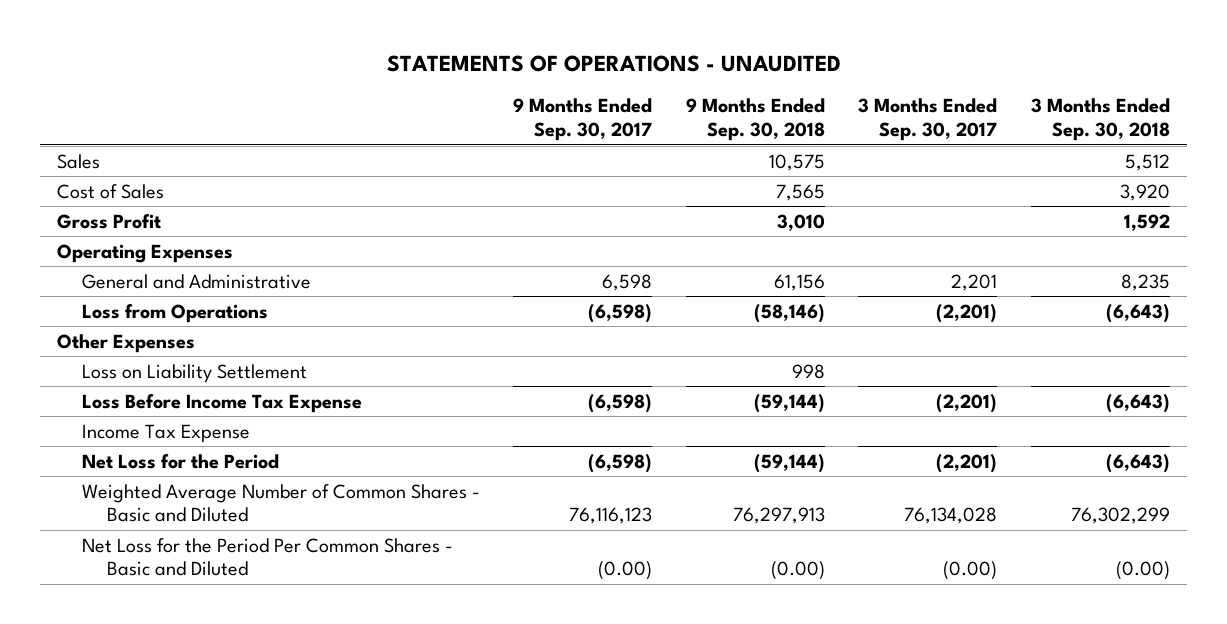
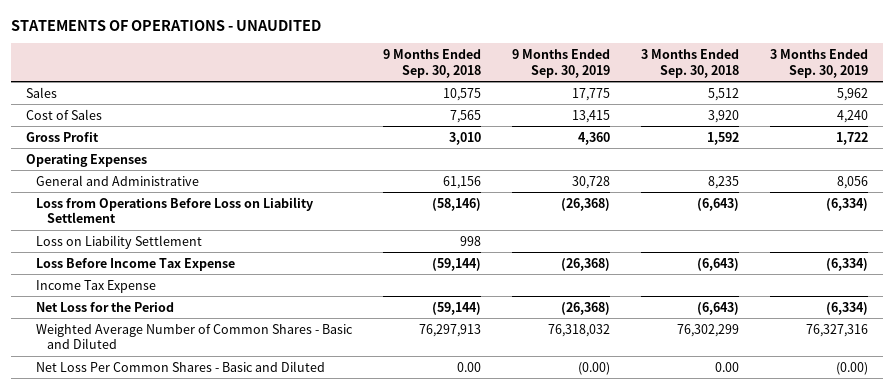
[513,98,653,142] 9 Months Ended Sep. 30, 2017 -> none
[858,98,998,142] 3 Months Ended Sep. 30, 2017 -> none
none -> [512,49,611,78] 9 Months Ended Sep. 30, 2019
none -> [769,49,868,78] 3 Months Ended Sep. 30, 2019
[57,333,196,353] Other Expenses -> none
[81,303,268,323] Loss from Operations -> [36,196,314,224] Loss from Operations Before Loss on Liability Settlement
[81,537,453,577] Net Loss for the Period Per Common Shares - Basic and Diluted -> [36,360,326,372] Net Loss Per Common Shares - Basic and Diluted
[770,561,825,581] (0.00) -> [457,361,482,372] 0.00
[1115,561,1170,581] (0.00) -> [715,361,740,372] 0.00

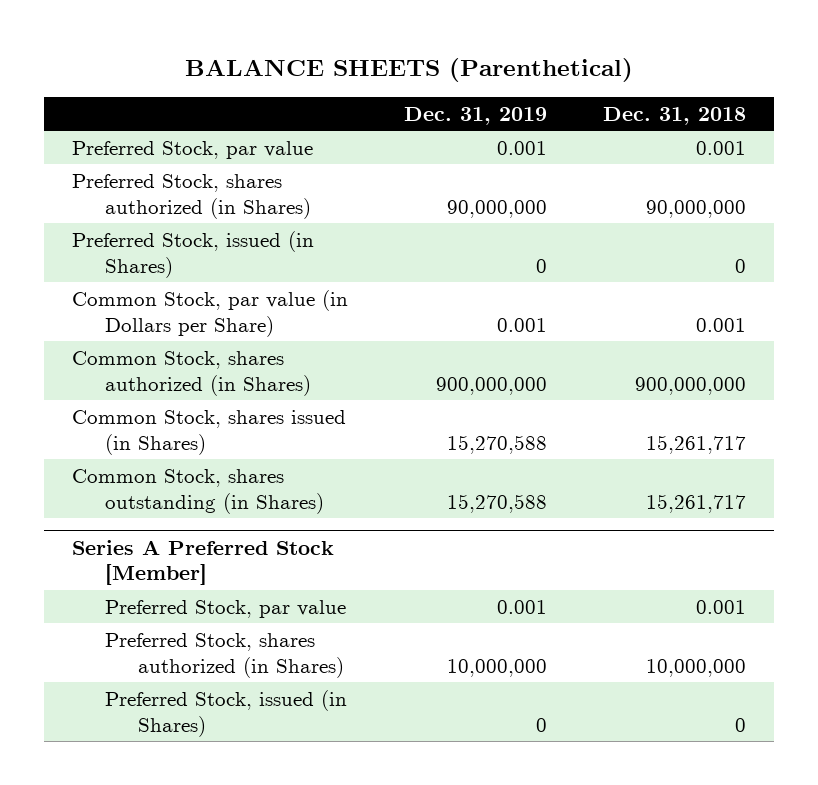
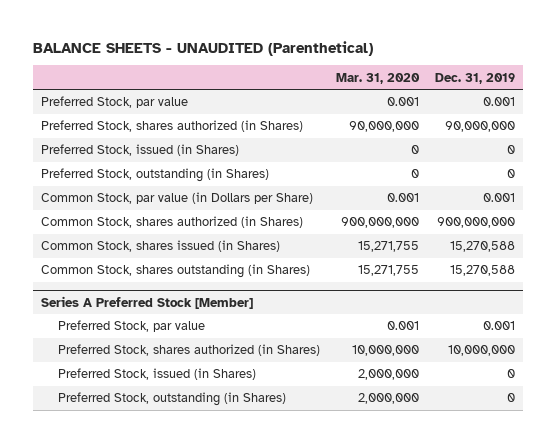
[185,58,634,83] BALANCE SHEETS (Parenthetical) -> [32,40,373,56] BALANCE SHEETS - UNAUDITED (Parenthetical)
[603,106,747,125] Dec. 31, 2018 -> none
none -> [336,72,421,84] Mar. 31, 2020
none -> [40,168,269,183] Preferred Stock, outstanding (in Shares)
none -> [58,392,287,407] Preferred Stock, outstanding (in Shares)

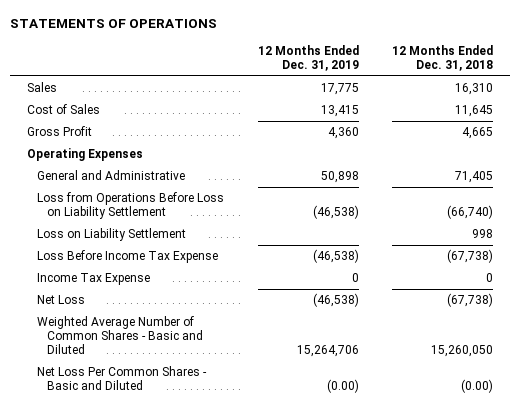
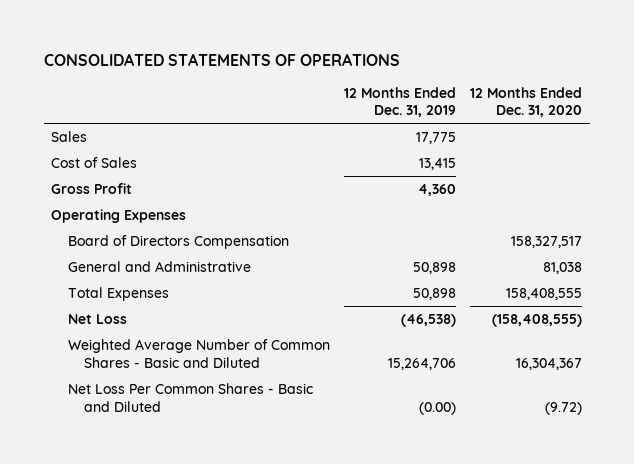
[9,19,217,29] STATEMENTS OF OPERATIONS -> [44,52,401,66] CONSOLIDATED STATEMENTS OF OPERATIONS
[391,44,493,72] 12 Months Ended Dec. 31, 2018 -> none
none -> [470,86,583,118] 12 Months Ended Dec. 31, 2020
none -> [67,234,289,249] Board of Directors Compensation
[37,192,225,220] Loss from Operations Before Loss on Liability Settlement -> none
[37,228,187,242] Loss on Liability Settlement -> none
[37,250,219,264] Loss Before Income Tax Expense -> none
[37,273,151,286] Income Tax Expense -> none
none -> [67,286,169,301] Total Expenses

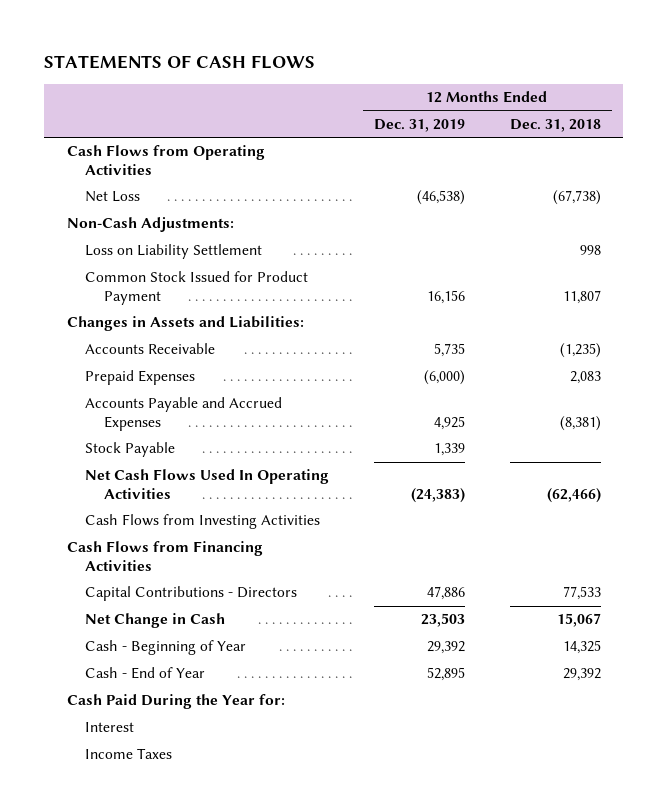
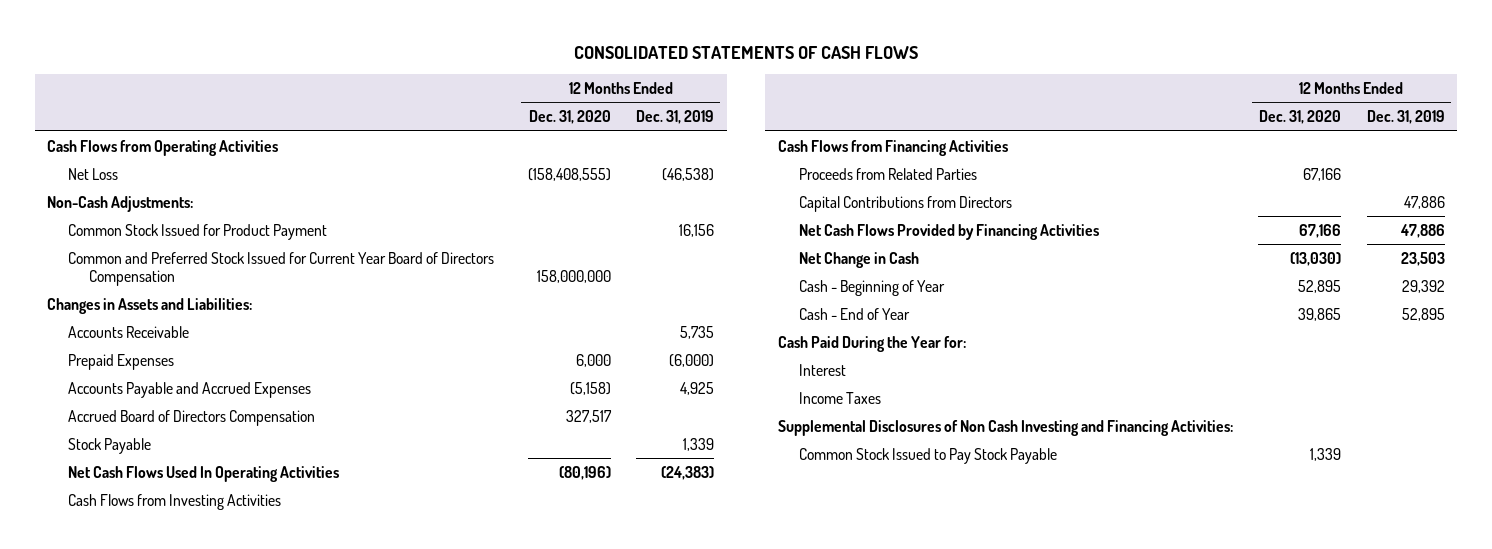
[44,55,316,70] STATEMENTS OF CASH FLOWS -> [573,45,918,59] CONSOLIDATED STATEMENTS OF CASH FLOWS
[509,119,601,133] Dec. 31, 2018 -> none
none -> [528,110,611,125] Dec. 31, 2020
[85,244,263,260] Loss on Liability Settlement -> none
none -> [68,251,495,286] Common and Preferred Stock Issued for Current Year Board of Directors Compensation
none -> [68,409,316,426] Accrued Board of Directors Compensation
none -> [798,167,977,180] Proceeds from Related Parties
[85,586,298,602] Capital Contributions - Directors -> [798,195,1012,212] Capital Contributions from Directors
none -> [798,223,1099,240] Net Cash Flows Provided by Financing Activities
none -> [777,419,1233,436] Supplemental Disclosures of Non Cash Investing and Financing Activities:
none -> [798,447,1057,464] Common Stock Issued to Pay Stock Payable

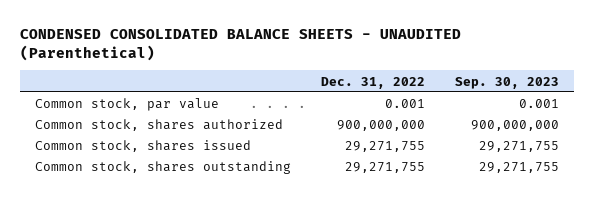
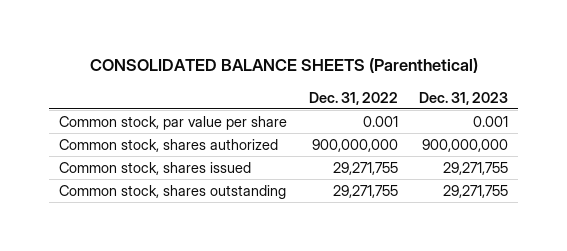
[19,28,461,62] CONDENSED CONSOLIDATED BALANCE SHEETS - UNAUDITED (Parenthetical) -> [89,58,478,74] CONSOLIDATED BALANCE SHEETS (Parenthetical)
[455,76,560,89] Sep. 30, 2023 -> none
none -> [418,91,508,105] Dec. 31, 2023
[34,98,219,112] Common stock, par value -> [59,115,288,130] Common stock, par value per share

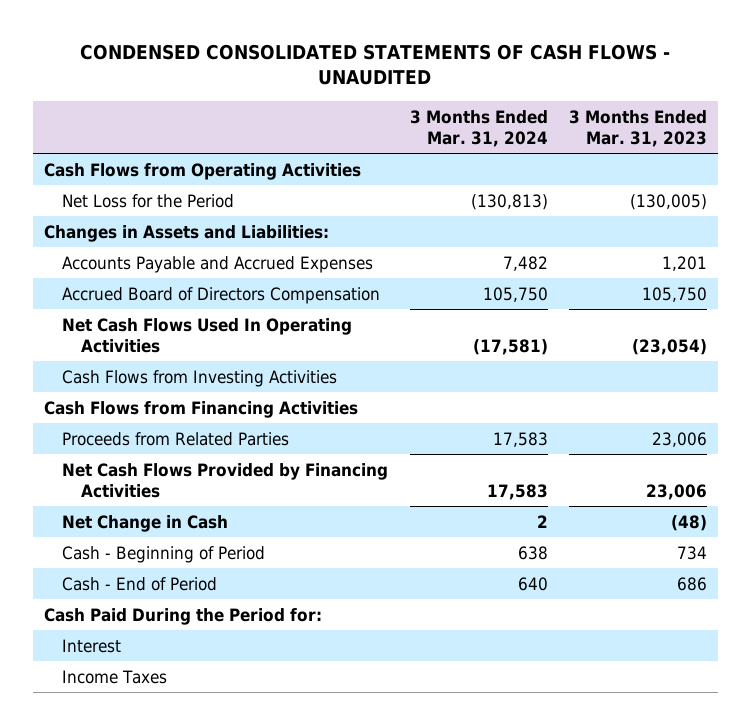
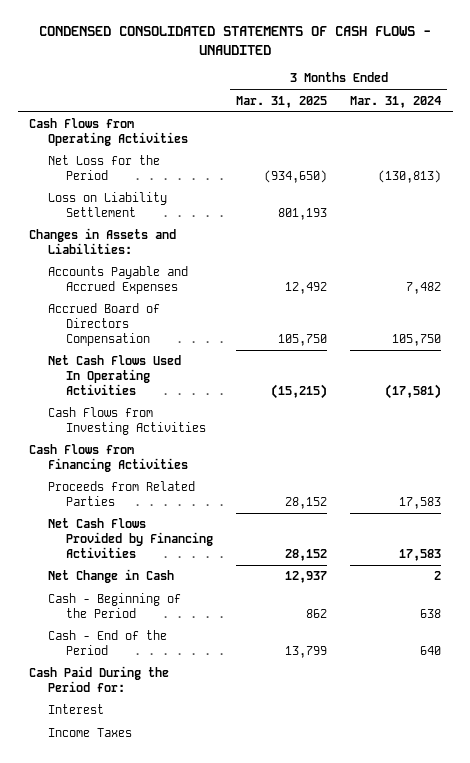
[568,109,707,147] 3 Months Ended Mar. 31, 2023 -> none
none -> [236,95,328,108] Mar. 31, 2025
none -> [47,192,167,218] Loss on Liability Settlement
[62,545,266,563] Cash - Beginning of Period -> [47,593,181,619] Cash - Beginning of the Period
[62,576,218,591] Cash - End of Period -> [47,630,167,656] Cash - End of the Period

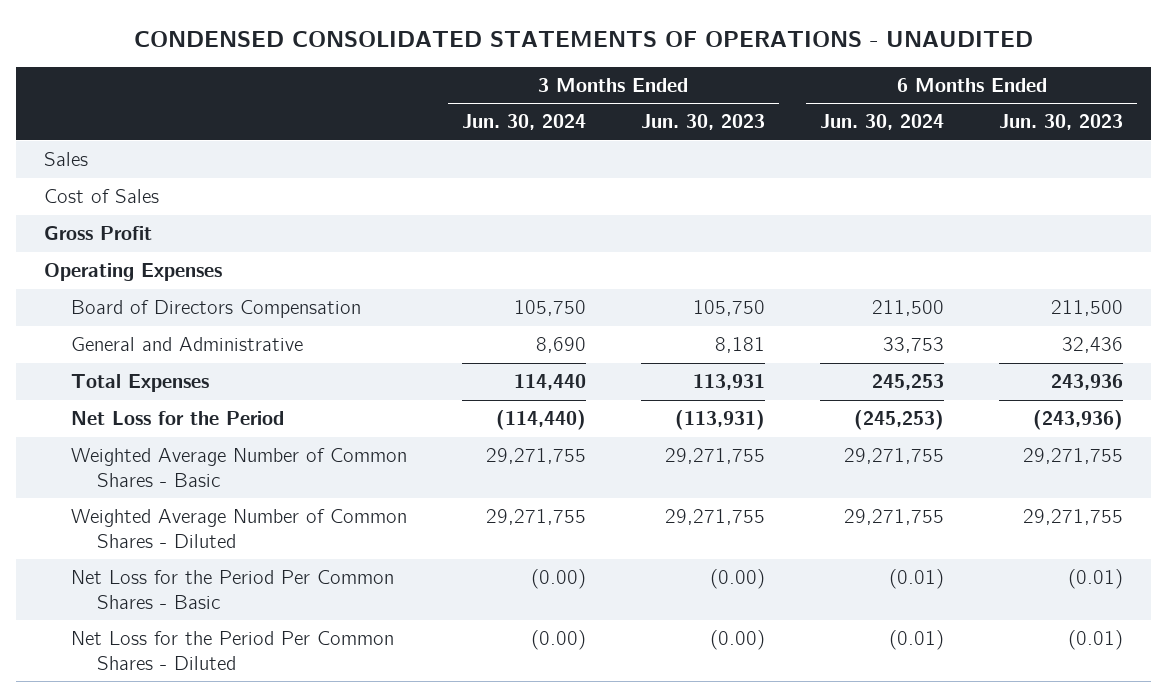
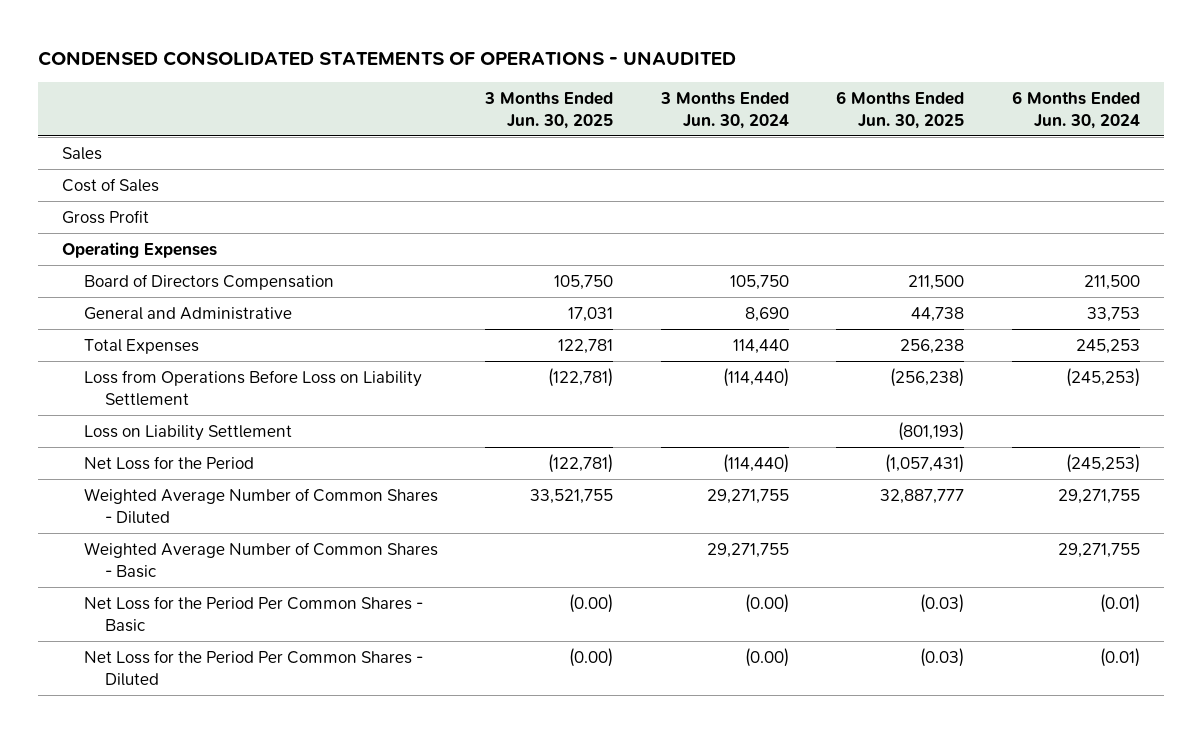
[640,114,765,131] Jun. 30, 2023 -> none
[999,114,1124,131] Jun. 30, 2023 -> none
none -> [484,91,614,129] 3 Months Ended Jun. 30, 2025
none -> [836,90,965,129] 6 Months Ended Jun. 30, 2025
none -> [83,369,422,406] Loss from Operations Before Loss on Liability Settlement
none -> [83,424,292,441] Loss on Liability Settlement
[70,448,407,487] Weighted Average Number of Common Shares - Basic -> [83,541,438,578] Weighted Average Number of Common Shares - Basic

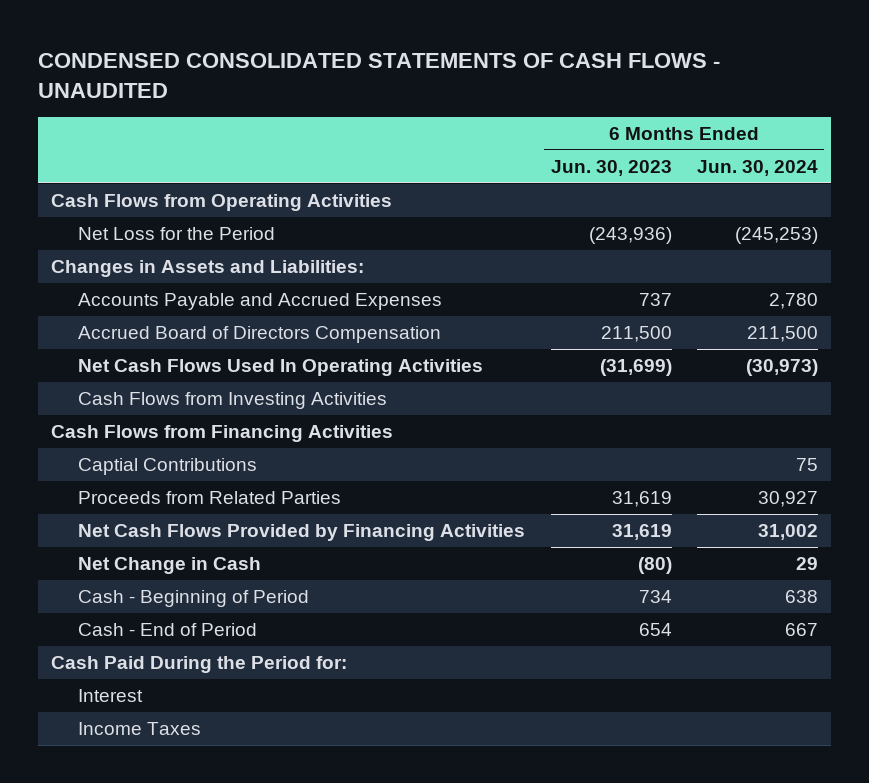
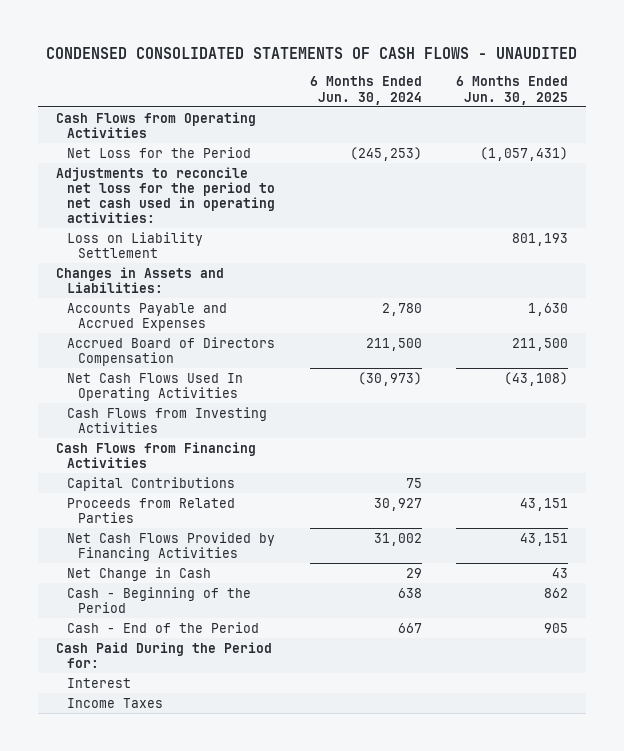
[550,159,672,176] Jun. 30, 2023 -> none
none -> [456,76,569,105] 6 Months Ended Jun. 30, 2025
none -> [55,166,275,224] Adjustments to reconcile net loss for the period to net cash used in operating activities:
none -> [66,231,203,258] Loss on Liability Settlement
[78,458,258,476] Captial Contributions -> none
none -> [66,476,235,491] Capital Contributions
[78,590,310,608] Cash - Beginning of Period -> [66,586,251,613] Cash - Beginning of the Period
[78,623,258,637] Cash - End of Period -> [66,621,259,633] Cash - End of the Period

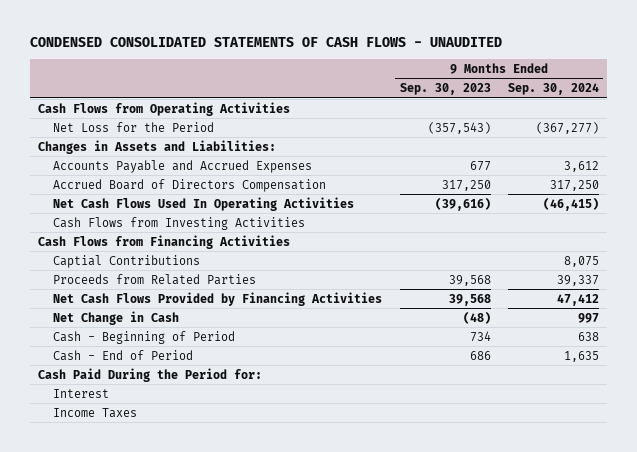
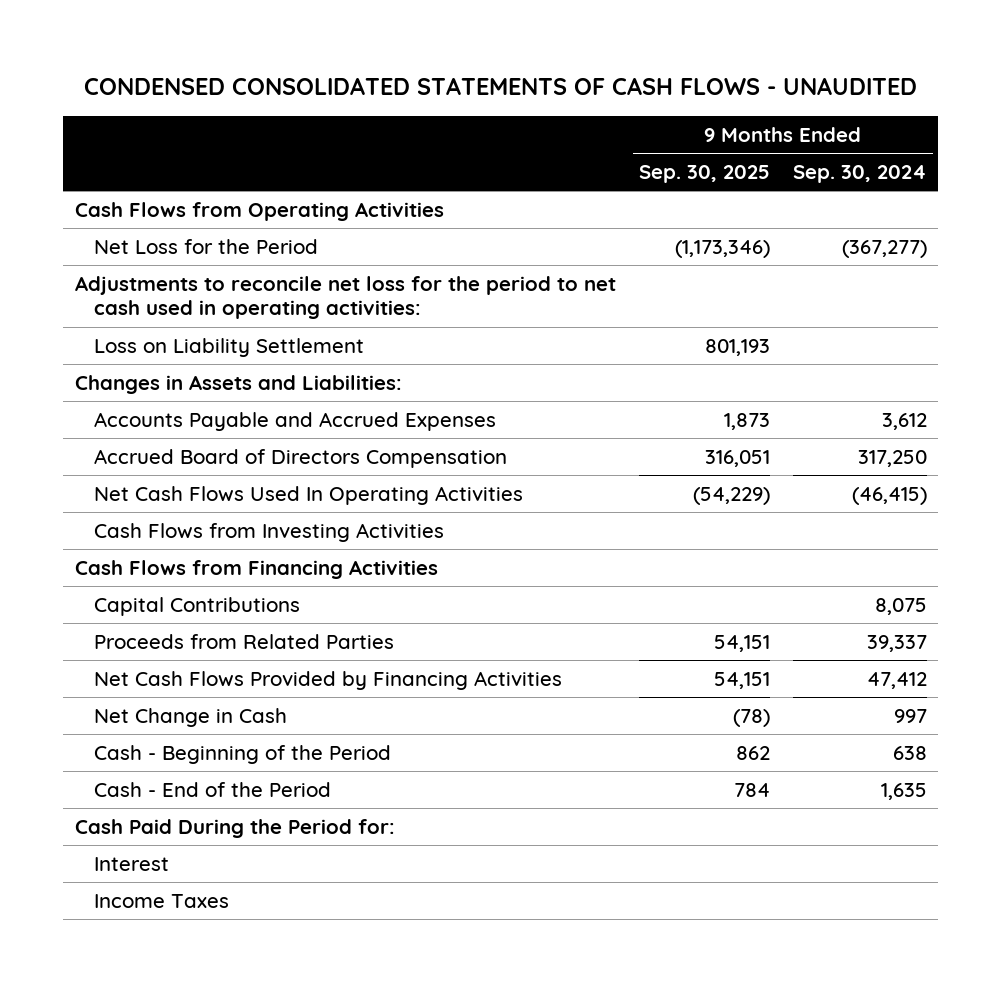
[399,83,491,96] Sep. 30, 2023 -> none
none -> [638,164,770,183] Sep. 30, 2025
none -> [74,275,616,320] Adjustments to reconcile net loss for the period to net cash used in operating activities:
none -> [93,337,364,357] Loss on Liability Settlement
[53,254,201,268] Captial Contributions -> [93,596,300,616] Capital Contributions
[53,330,236,344] Cash - Beginning of Period -> [93,744,391,764] Cash - Beginning of the Period
[53,349,194,361] Cash - End of Period -> [93,781,331,797] Cash - End of the Period

